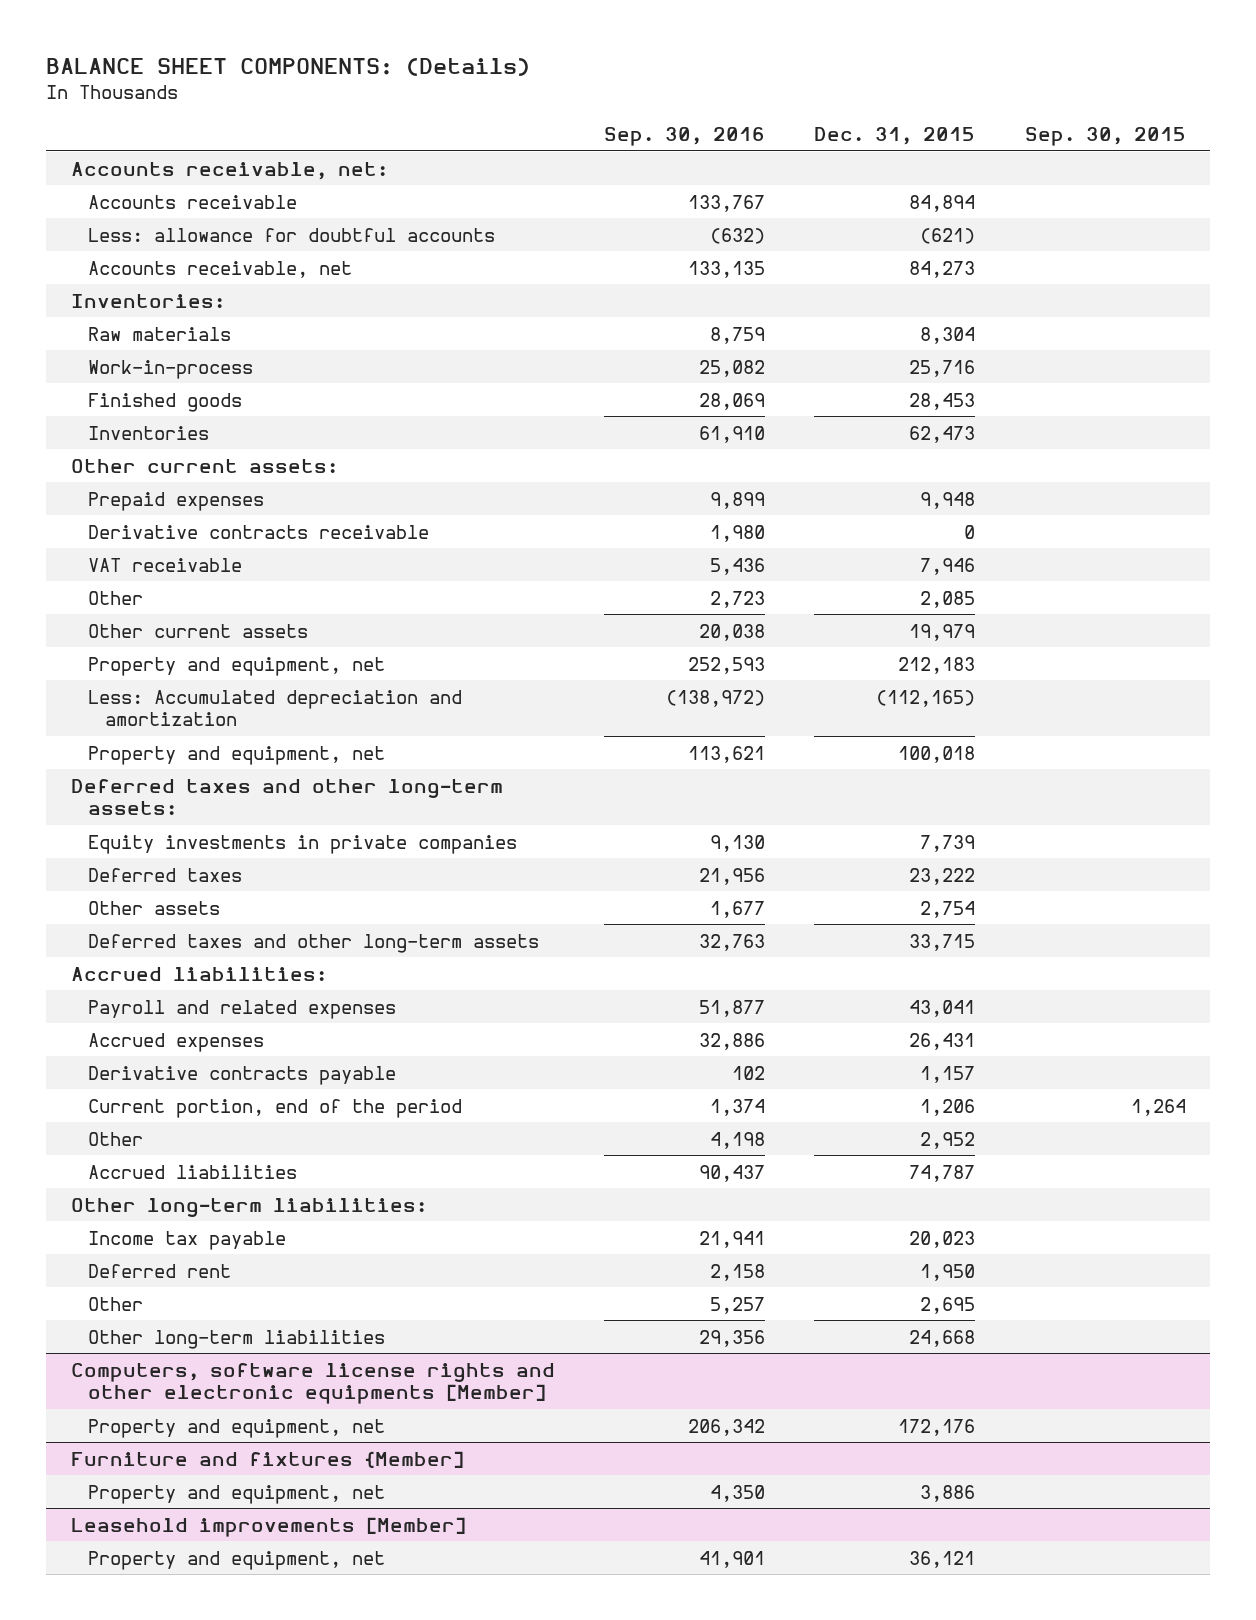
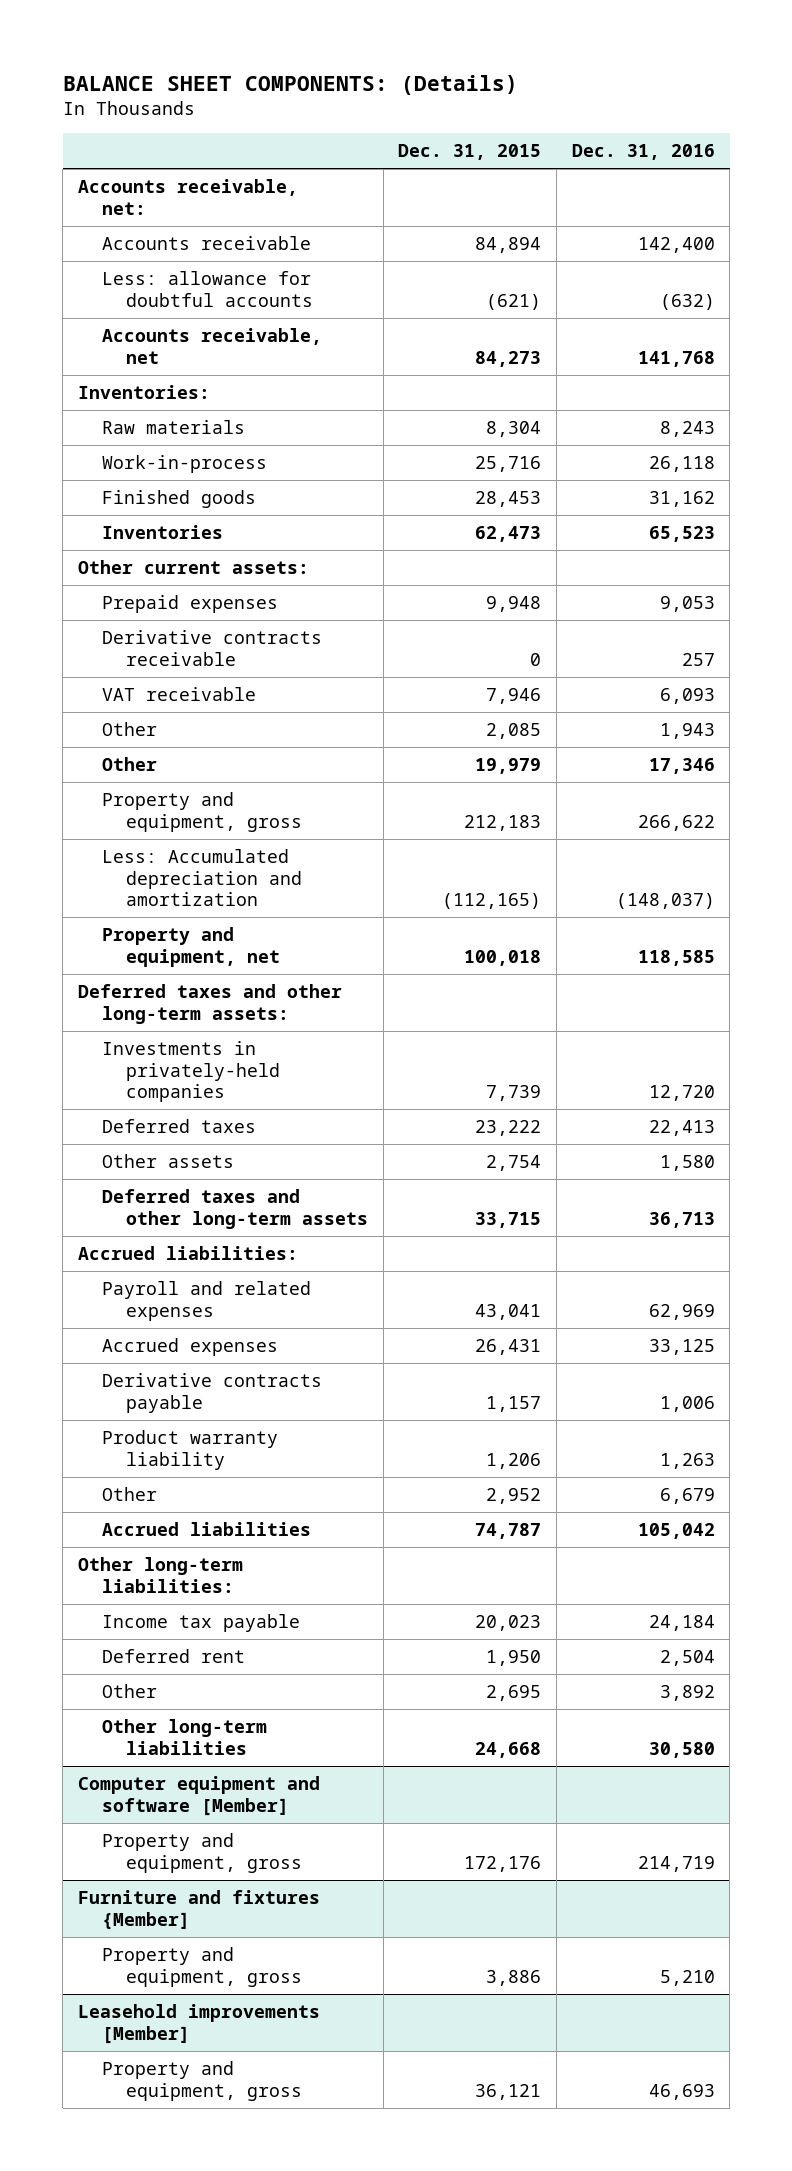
[603,127,765,147] Sep. 30, 2016 -> none
[1024,127,1186,147] Sep. 30, 2015 -> none
none -> [571,144,715,161] Dec. 31, 2016
[87,623,308,638] Other current assets -> [101,756,157,771] Other
[87,656,385,676] Property and equipment, net -> [101,791,303,832] Property and equipment, gross
[87,834,517,854] Equity investments in private companies -> [101,1040,281,1103] Investments in privately-held companies
[87,1098,462,1118] Current portion, end of the period -> [101,1429,278,1470] Product warranty liability
[70,1362,555,1404] Computers, software license rights and other electronic equipments [Member] -> [77,1775,320,1816] Computer equipment and software [Member]
[87,1418,385,1438] Property and equipment, net -> [101,1832,303,1873] Property and equipment, gross
[87,1484,385,1504] Property and equipment, net -> [101,1946,303,1987] Property and equipment, gross
[87,1550,385,1570] Property and equipment, net -> [101,2060,303,2101] Property and equipment, gross

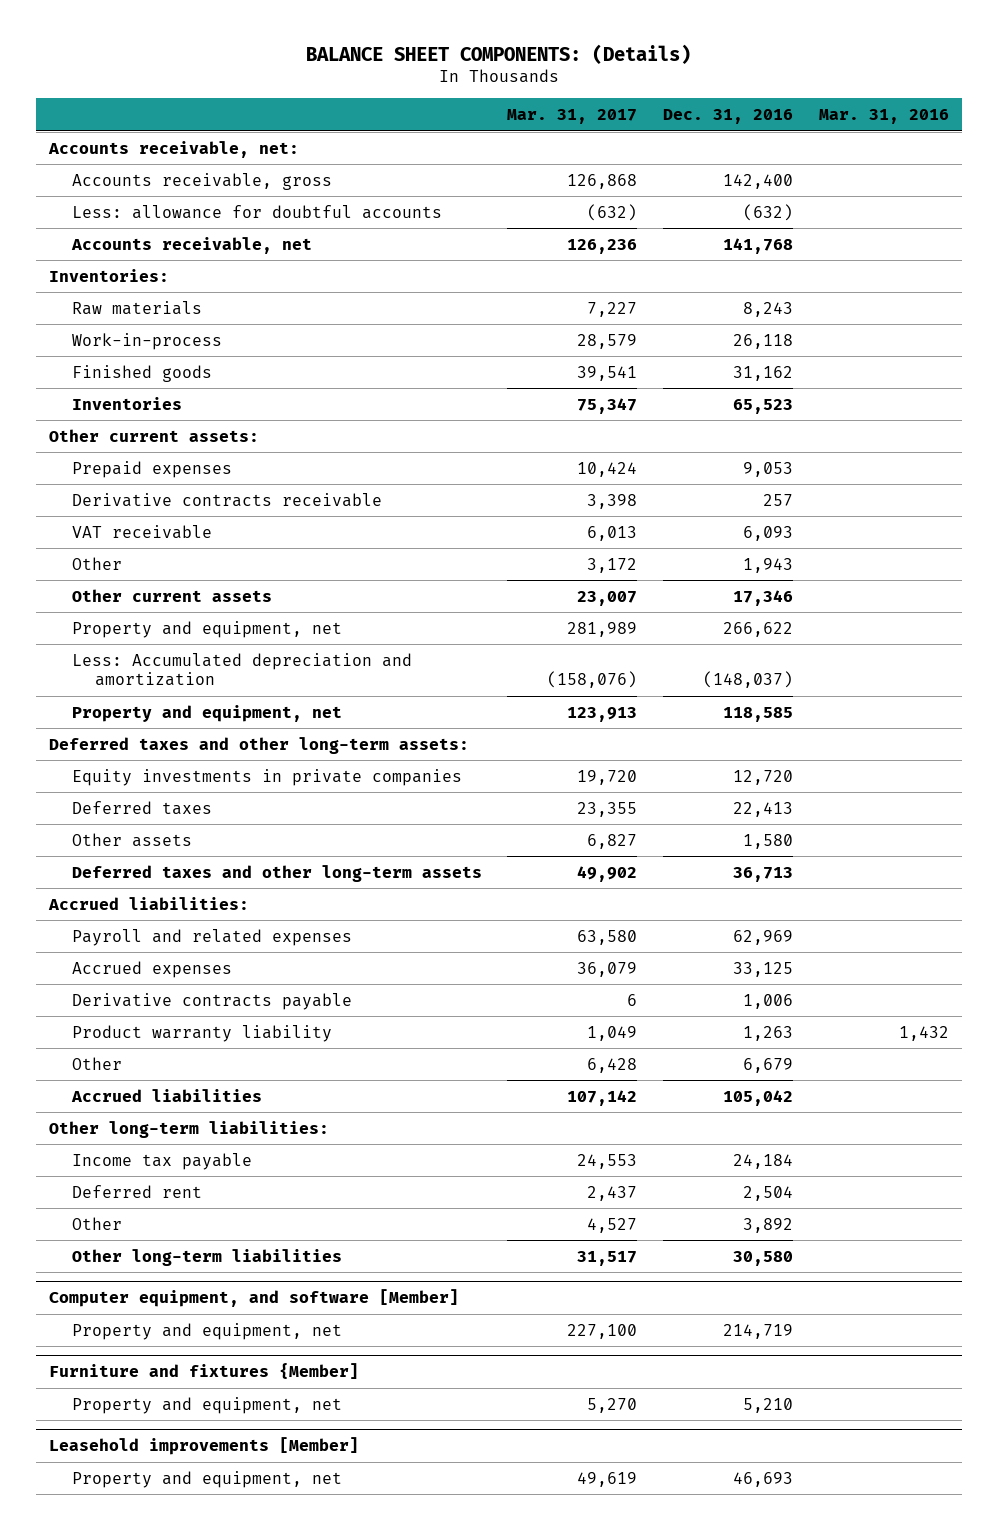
[398,144,542,161] Dec. 31, 2015 -> none
none -> [507,109,638,125] Mar. 31, 2017
none -> [818,109,949,125] Mar. 31, 2016
[101,235,311,250] Accounts receivable -> [71,172,332,190] Accounts receivable, gross
[101,756,157,771] Other -> [71,588,272,602] Other current assets
[101,791,303,832] Property and equipment, gross -> [71,620,342,638] Property and equipment, net
[101,1040,281,1103] Investments in privately-held companies -> [71,768,462,786] Equity investments in private companies
[77,1775,320,1816] Computer equipment and software [Member] -> [48,1289,459,1308] Computer equipment, and software [Member]
[101,1832,303,1873] Property and equipment, gross -> [71,1322,342,1340] Property and equipment, net
[101,1946,303,1987] Property and equipment, gross -> [71,1396,342,1414] Property and equipment, net
[101,2060,303,2101] Property and equipment, gross -> [71,1470,342,1488] Property and equipment, net

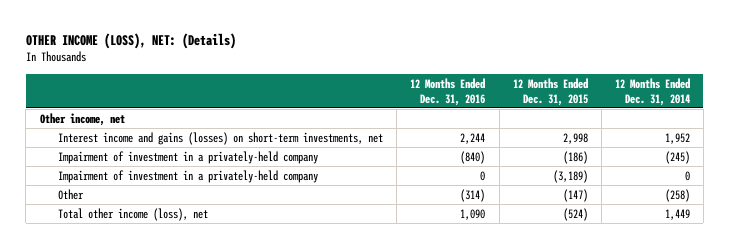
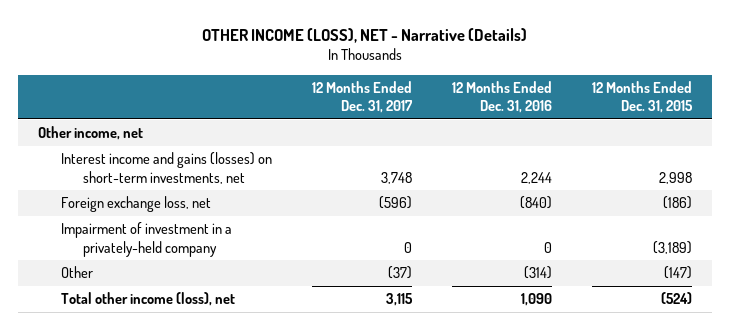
[25,32,236,49] OTHER INCOME (LOSS), NET: (Details) -> [202,27,528,43] OTHER INCOME (LOSS), NET - Narrative (Details)
[614,77,690,106] 12 Months Ended Dec. 31, 2014 -> none
none -> [311,80,413,114] 12 Months Ended Dec. 31, 2017
[58,150,319,164] Impairment of investment in a privately-held company -> [60,196,211,213] Foreign exchange loss, net

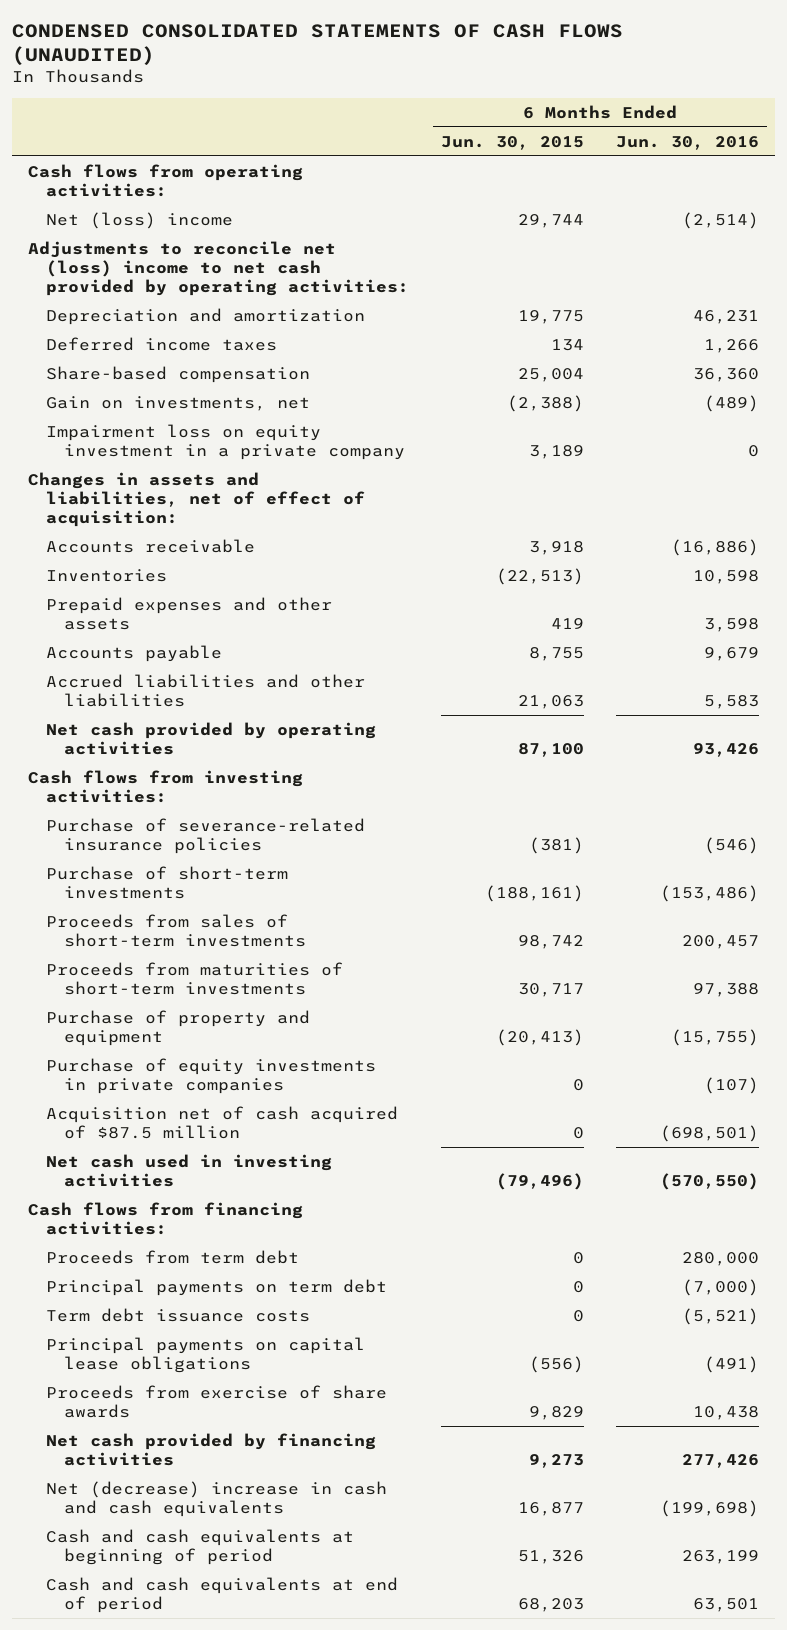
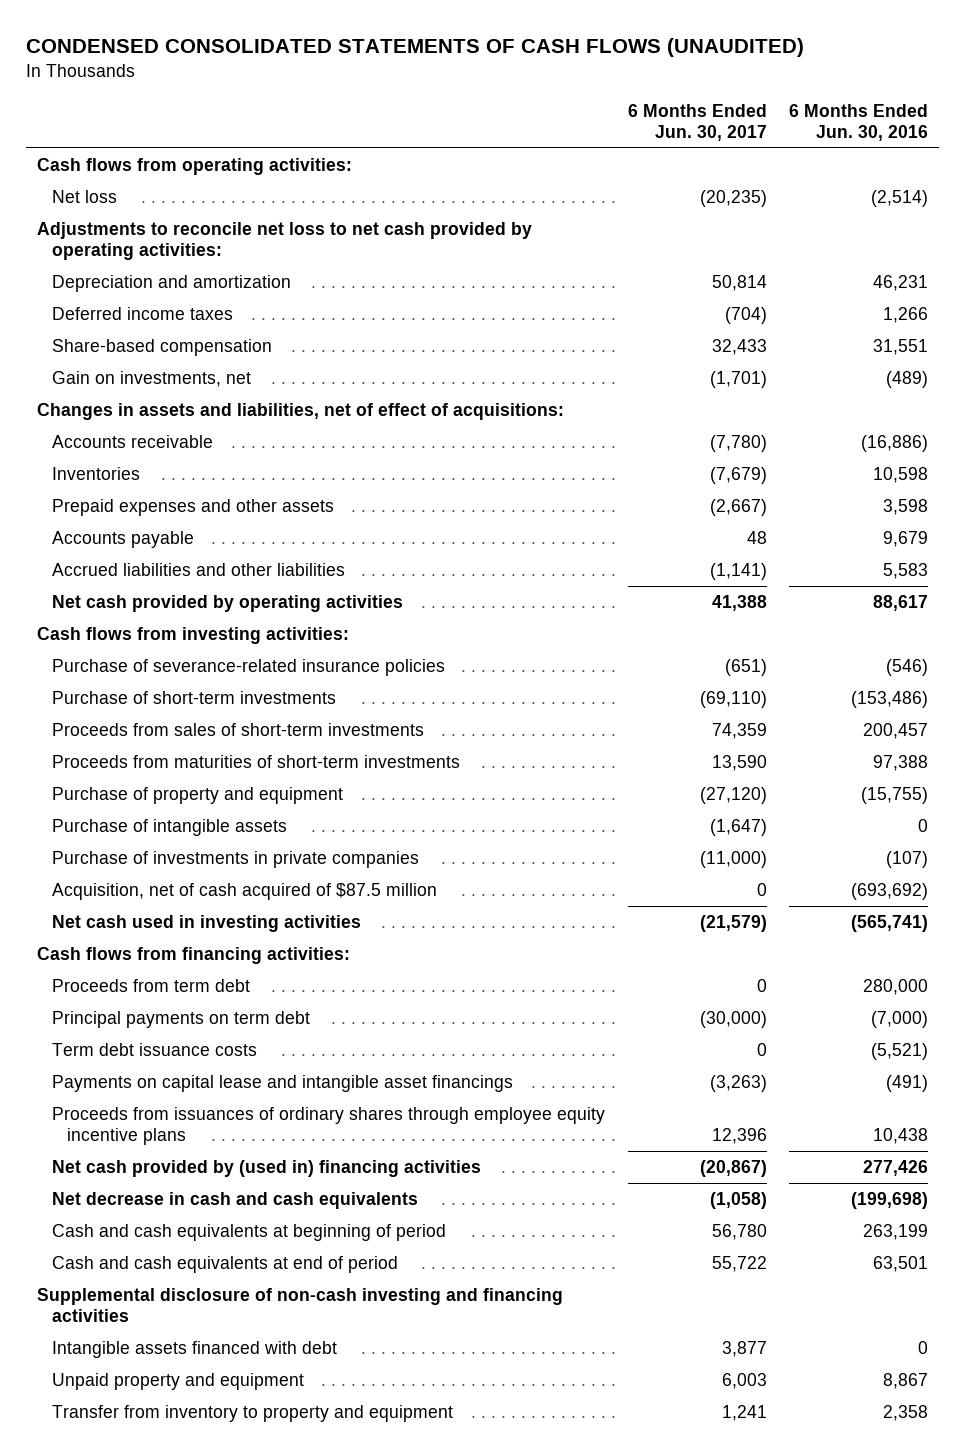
[440,135,584,150] Jun. 30, 2015 -> none
none -> [627,103,767,142] 6 Months Ended Jun. 30, 2017
[45,211,233,229] Net (loss) income -> [52,189,118,203] Net loss
[28,240,409,296] Adjustments to reconcile net (loss) income to net cash provided by operating activities: -> [37,221,533,261] Adjustments to reconcile net loss to net cash provided by operating activities:
[692,367,759,382] 36,360 -> [873,338,929,355] 31,551
[45,423,405,460] Impairment loss on equity investment in a private company -> none
[28,471,365,527] Changes in assets and liabilities, net of effect of acquisition: -> [37,402,565,420] Changes in assets and liabilities, net of effect of acquisitions:
[692,742,759,757] 93,426 -> [873,594,929,611] 88,617
none -> [52,818,288,836] Purchase of intangible assets
[45,1057,376,1094] Purchase of equity investments in private companies -> [52,850,420,868] Purchase of investments in private companies
[45,1105,398,1139] Acquisition net of cash acquired of $87.5 million -> [52,882,438,900] Acquisition, net of cash acquired of $87.5 million
[659,1124,759,1142] (698,501) -> [851,882,929,900] (693,692)
[659,1172,759,1190] (570,550) -> [851,914,929,932] (565,741)
[45,1336,365,1373] Principal payments on capital lease obligations -> [52,1074,514,1092] Payments on capital lease and intangible asset financings
[45,1384,387,1418] Proceeds from exercise of share awards -> [52,1106,606,1146] Proceeds from issuances of ordinary shares through employee equity incentive plans
[45,1432,376,1466] Net cash provided by financing activities -> [52,1159,482,1177] Net cash provided by (used in) financing activities
[45,1480,387,1517] Net (decrease) increase in cash and cash equivalents -> [52,1191,419,1209] Net decrease in cash and cash equivalents
none -> [37,1287,564,1323] Supplemental disclosure of non-cash investing and financing activities
none -> [52,1340,338,1358] Intangible assets financed with debt
none -> [52,1372,305,1390] Unpaid property and equipment
none -> [52,1404,454,1422] Transfer from inventory to property and equipment

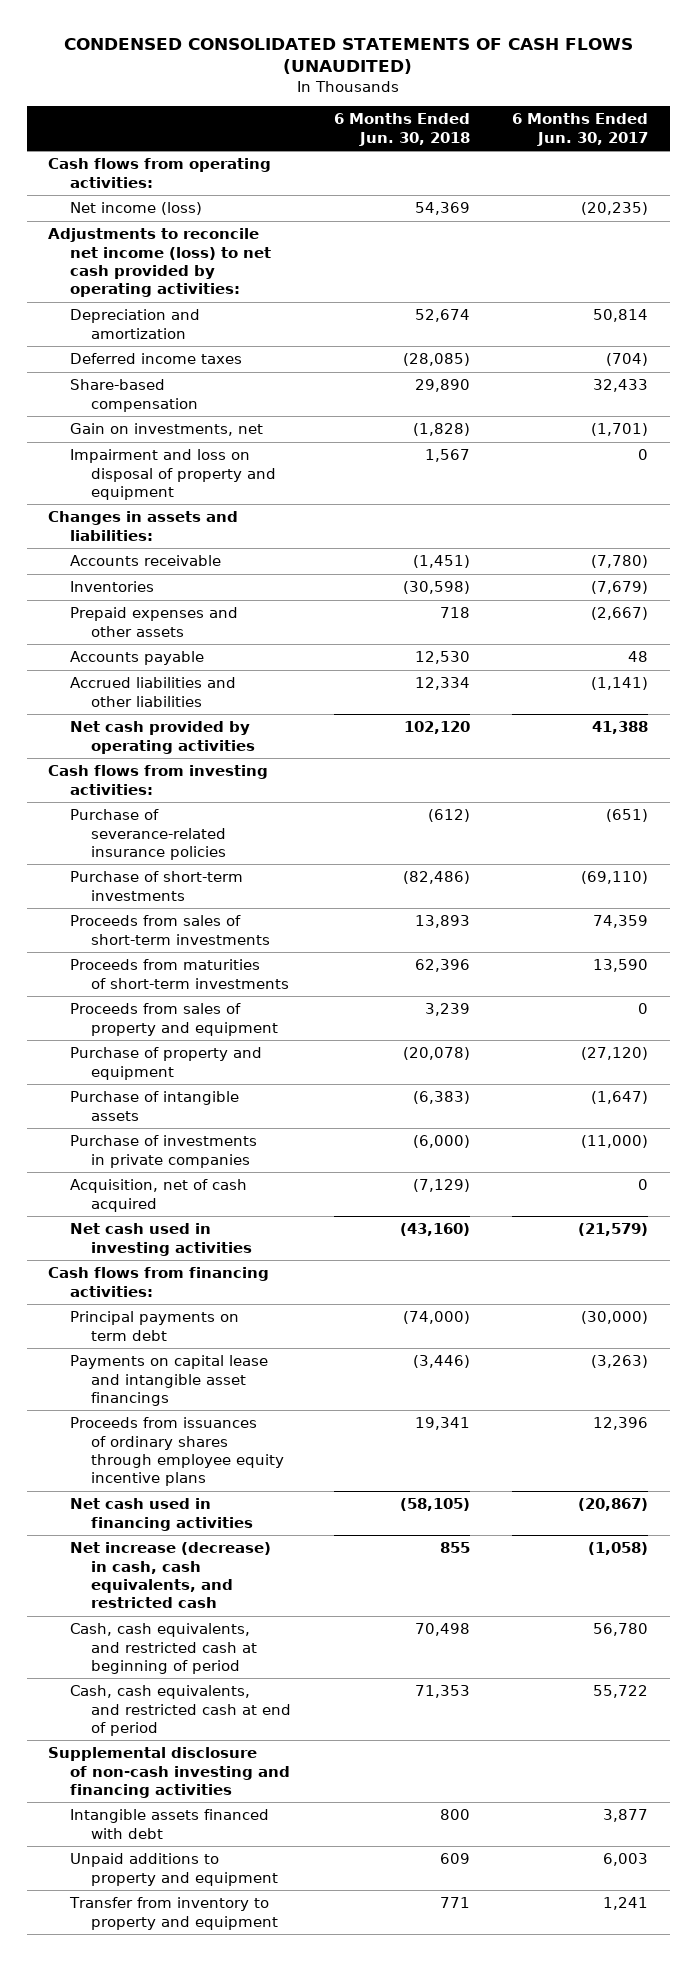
[789,103,929,142] 6 Months Ended Jun. 30, 2016 -> none
none -> [333,113,470,146] 6 Months Ended Jun. 30, 2018
[52,189,118,203] Net loss -> [69,202,202,216] Net income (loss)
[37,221,533,261] Adjustments to reconcile net loss to net cash provided by operating activities: -> [48,228,271,297] Adjustments to reconcile net income (loss) to net cash provided by operating activities:
none -> [69,449,277,500] Impairment and loss on disposal of property and equipment
[37,402,565,420] Changes in assets and liabilities, net of effect of acquisitions: -> [48,511,239,541] Changes in assets and liabilities:
none -> [69,1003,279,1036] Proceeds from sales of property and equipment
[52,882,438,900] Acquisition, net of cash acquired of $87.5 million -> [69,1179,247,1212] Acquisition, net of cash acquired
[52,978,251,992] Proceeds from term debt -> none
[52,1042,258,1056] Term debt issuance costs -> none
[52,1159,482,1177] Net cash provided by (used in) financing activities -> [69,1498,254,1531] Net cash used in financing activities
[52,1191,419,1209] Net decrease in cash and cash equivalents -> [69,1542,271,1608] Net increase (decrease) in cash, cash equivalents, and restricted cash
[52,1223,447,1241] Cash and cash equivalents at beginning of period -> [69,1623,258,1674] Cash, cash equivalents, and restricted cash at beginning of period
[52,1255,399,1273] Cash and cash equivalents at end of period -> [69,1685,292,1736] Cash, cash equivalents, and restricted cash at end of period
[52,1372,305,1390] Unpaid property and equipment -> [69,1853,279,1886] Unpaid additions to property and equipment

